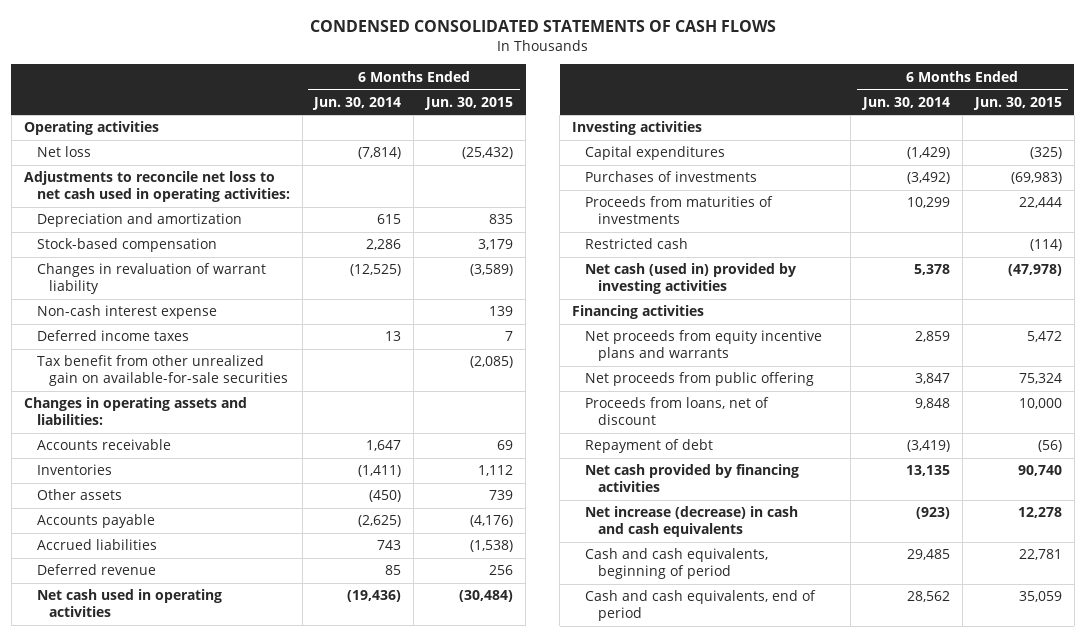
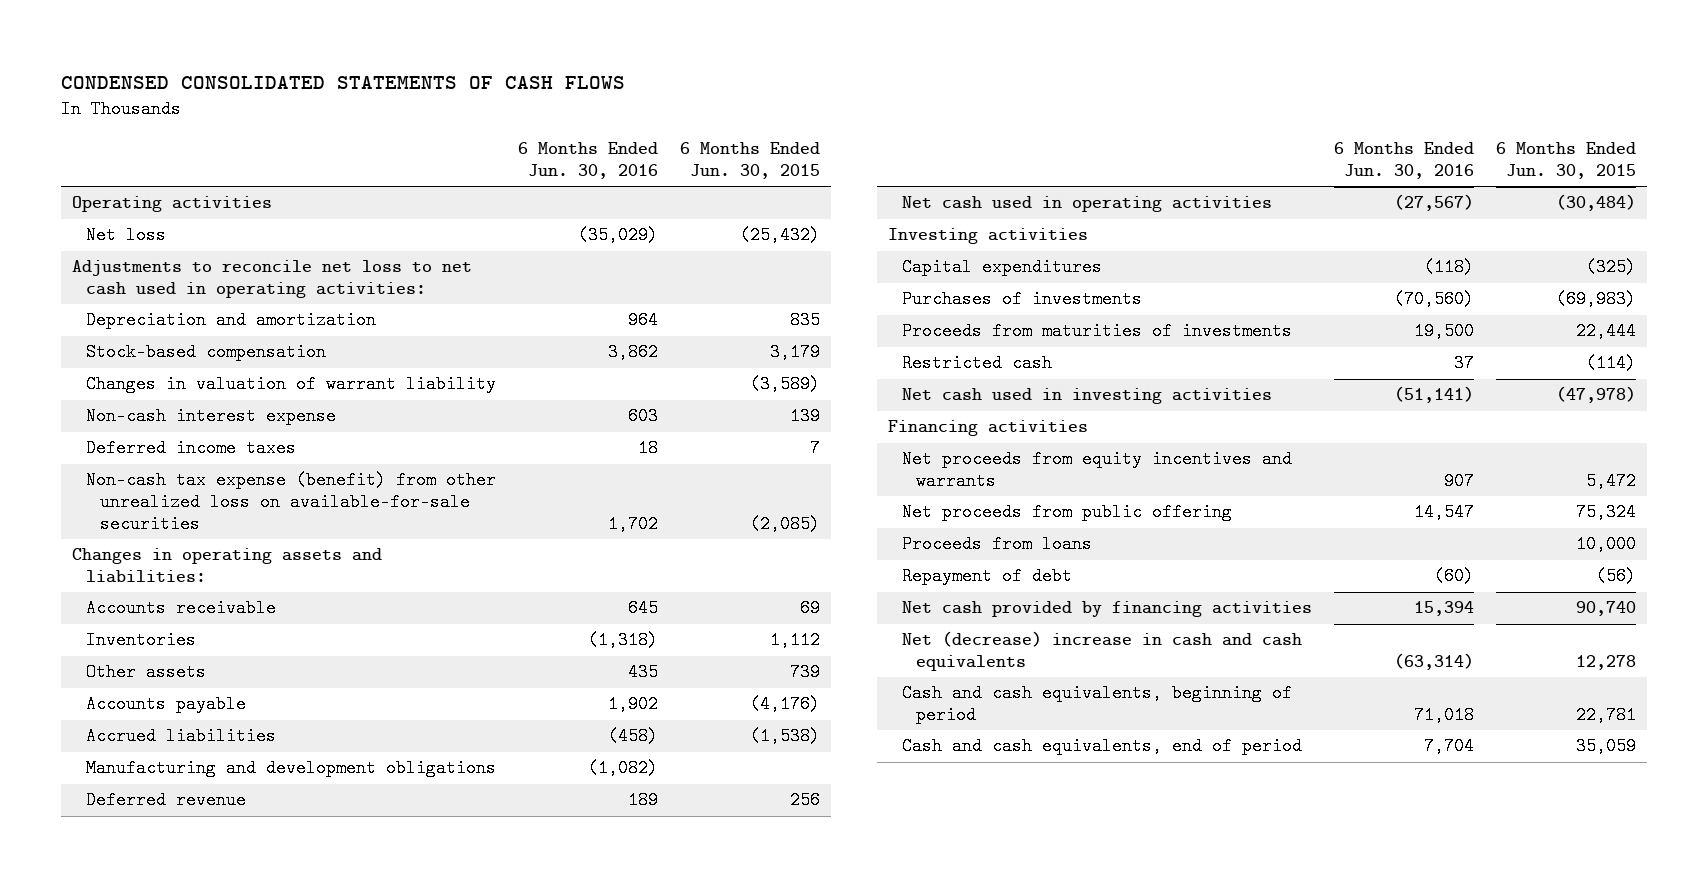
[312,96,402,110] Jun. 30, 2014 -> none
none -> [517,142,658,180] 6 Months Ended Jun. 30, 2016
[36,263,266,295] Changes in revaluation of warrant liability -> [85,375,496,394] Changes in valuation of warrant liability
[36,355,289,387] Tax benefit from other unrealized gain on available-for-sale securities -> [85,471,496,534] Non-cash tax expense (benefit) from other unrealized loss on available-for-sale securities
none -> [85,759,496,778] Manufacturing and development obligations
[585,263,797,295] Net cash (used in) provided by investing activities -> [902,388,1273,405] Net cash used in investing activities
[585,330,823,362] Net proceeds from equity incentive plans and warrants -> [902,450,1293,491] Net proceeds from equity incentives and warrants
[585,397,770,426] Proceeds from loans, net of discount -> [902,535,1093,554] Proceeds from loans
[585,506,799,538] Net increase (decrease) in cash and cash equivalents -> [902,631,1303,672] Net (decrease) increase in cash and cash equivalents

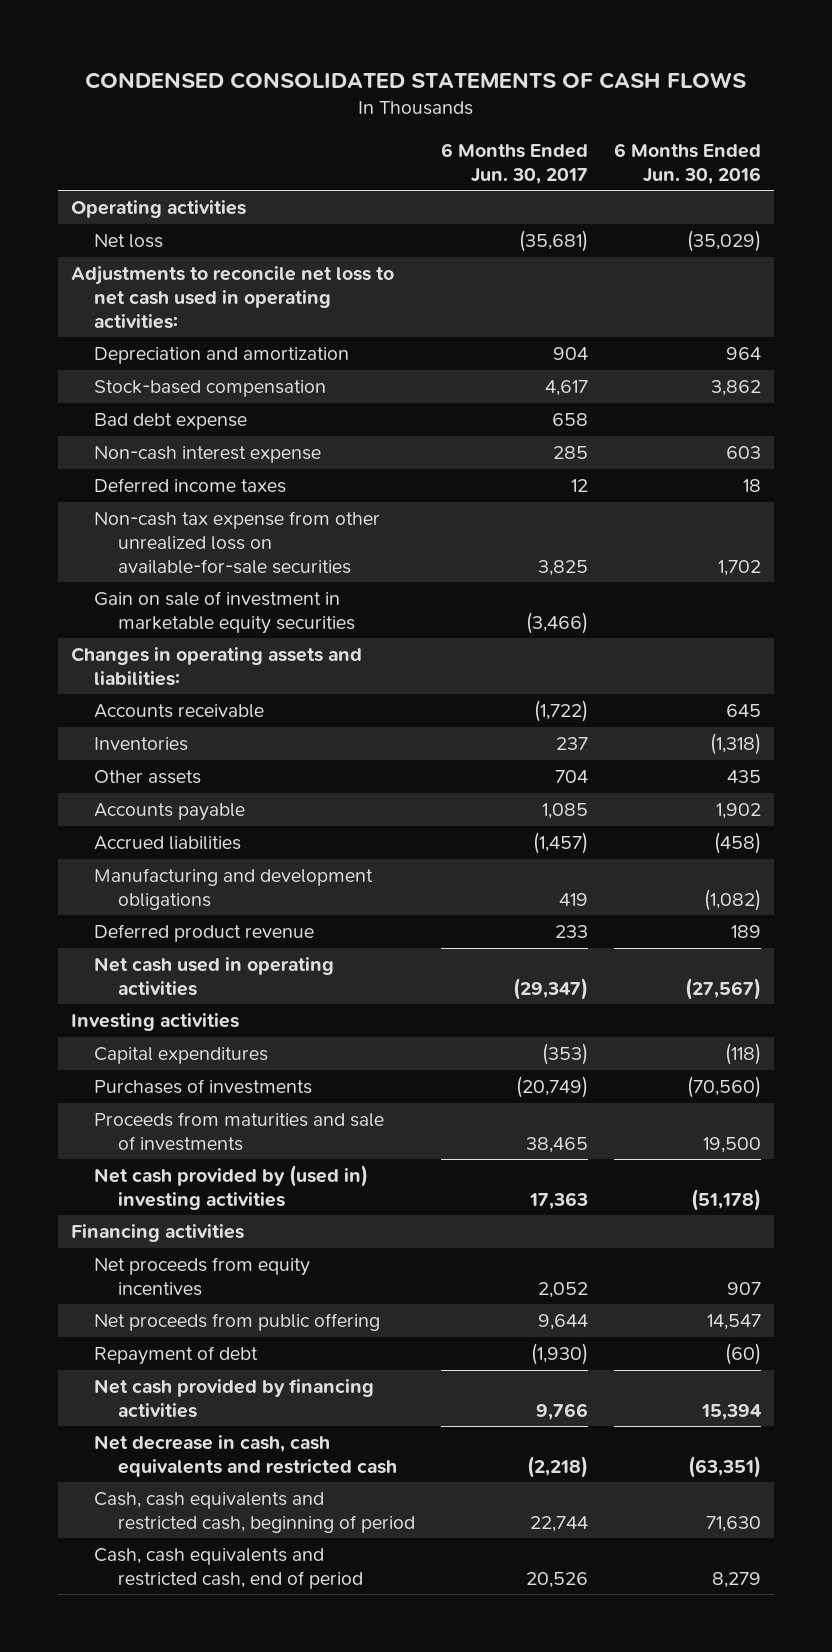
[679,142,820,180] 6 Months Ended Jun. 30, 2015 -> none
none -> [441,142,589,184] 6 Months Ended Jun. 30, 2017
[85,375,496,394] Changes in valuation of warrant liability -> none
none -> [94,412,248,430] Bad debt expense
[85,471,496,534] Non-cash tax expense (benefit) from other unrealized loss on available-for-sale securities -> [94,510,381,574] Non-cash tax expense from other unrealized loss on available-for-sale securities
none -> [94,590,356,634] Gain on sale of investment in marketable equity securities
[85,791,246,810] Deferred revenue -> [94,923,315,942] Deferred product revenue
[902,354,1053,373] Restricted cash -> none
[902,322,1293,341] Proceeds from maturities of investments -> [94,1111,385,1151] Proceeds from maturities and sale of investments
[902,388,1273,405] Net cash used in investing activities -> [94,1164,369,1210] Net cash provided by (used in) investing activities
[1394,386,1475,404] (51,141) -> [691,1188,762,1211] (51,178)
[902,450,1293,491] Net proceeds from equity incentives and warrants -> [94,1256,311,1296] Net proceeds from equity incentives
[902,535,1093,554] Proceeds from loans -> none
[902,631,1303,672] Net (decrease) increase in cash and cash equivalents -> [94,1434,398,1477] Net decrease in cash, cash equivalents and restricted cash
[1394,653,1475,671] (63,314) -> [688,1455,762,1478] (63,351)
[902,684,1293,725] Cash and cash equivalents, beginning of period -> [94,1491,416,1533] Cash, cash equivalents and restricted cash, beginning of period
[1414,706,1475,725] 71,018 -> [706,1515,762,1532] 71,630
[902,737,1303,756] Cash and cash equivalents, end of period -> [94,1547,364,1589] Cash, cash equivalents and restricted cash, end of period
[1424,737,1475,756] 7,704 -> [712,1571,762,1588] 8,279

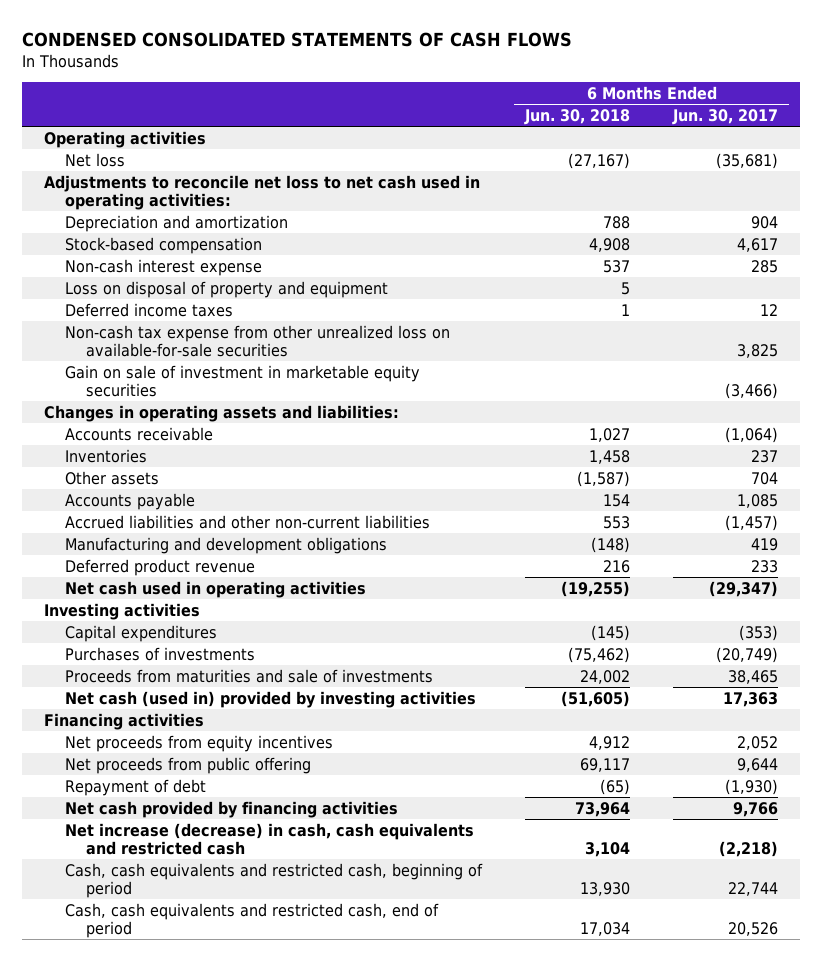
[614,142,762,184] 6 Months Ended Jun. 30, 2016 -> none
none -> [524,108,631,125] Jun. 30, 2018
[94,412,248,430] Bad debt expense -> none
none -> [64,280,388,298] Loss on disposal of property and equipment
[534,699,589,722] (1,722) -> [725,426,779,443] (1,064)
[94,835,242,850] Accrued liabilities -> [64,514,430,529] Accrued liabilities and other non-current liabilities
[94,1164,369,1210] Net cash provided by (used in) investing activities -> [64,690,476,708] Net cash (used in) provided by investing activities
[94,1434,398,1477] Net decrease in cash, cash equivalents and restricted cash -> [64,822,474,855] Net increase (decrease) in cash, cash equivalents and restricted cash

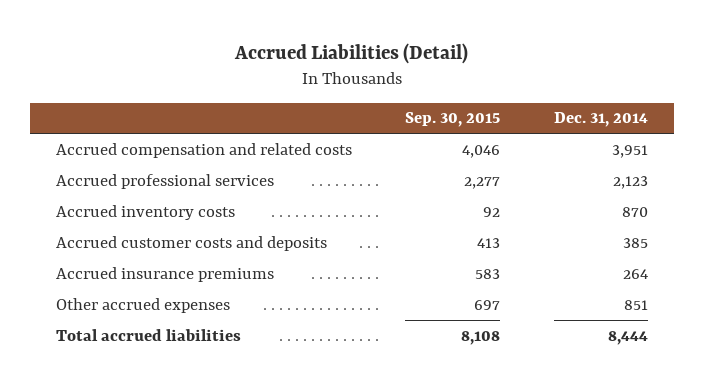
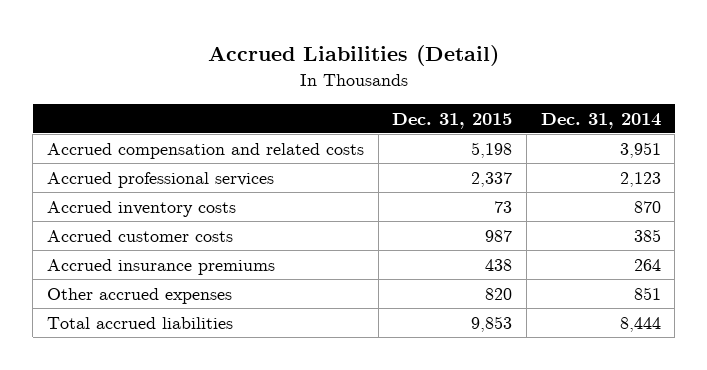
[405,112,501,128] Sep. 30, 2015 -> none
none -> [392,112,513,129] Dec. 31, 2015
[56,235,328,251] Accrued customer costs and deposits -> [46,229,233,242] Accrued customer costs

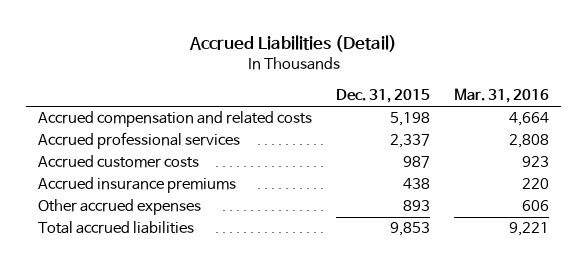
[540,112,661,129] Dec. 31, 2014 -> none
none -> [454,88,550,104] Mar. 31, 2016
[46,200,236,217] Accrued inventory costs -> none
[485,287,513,300] 820 -> [403,200,431,212] 893

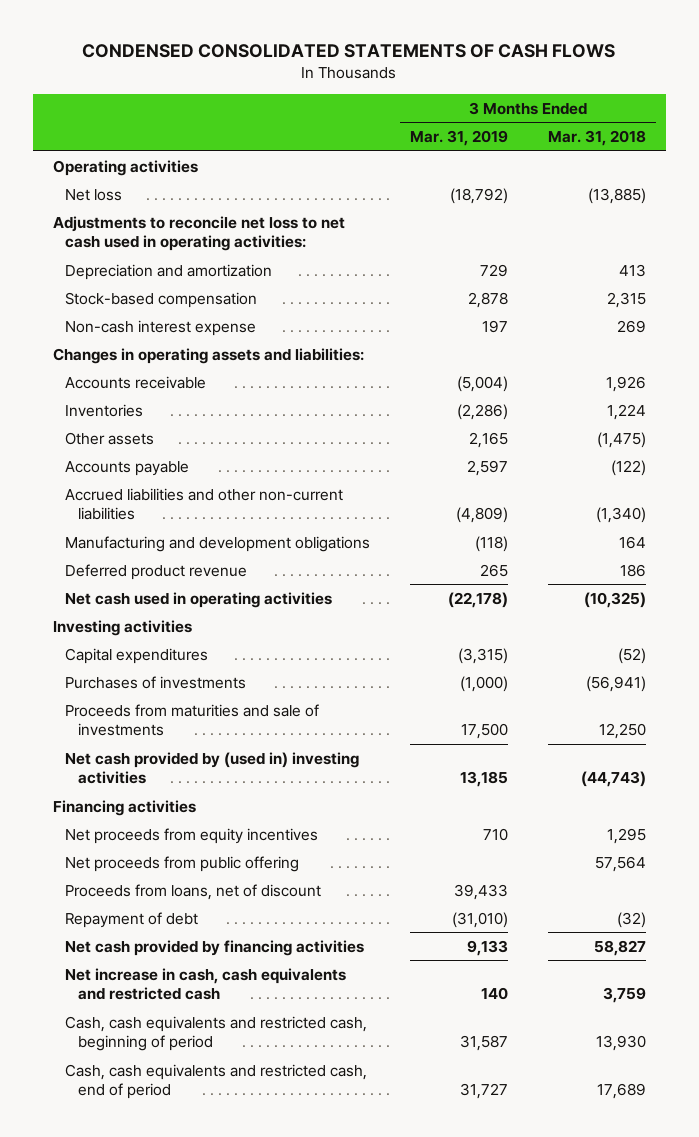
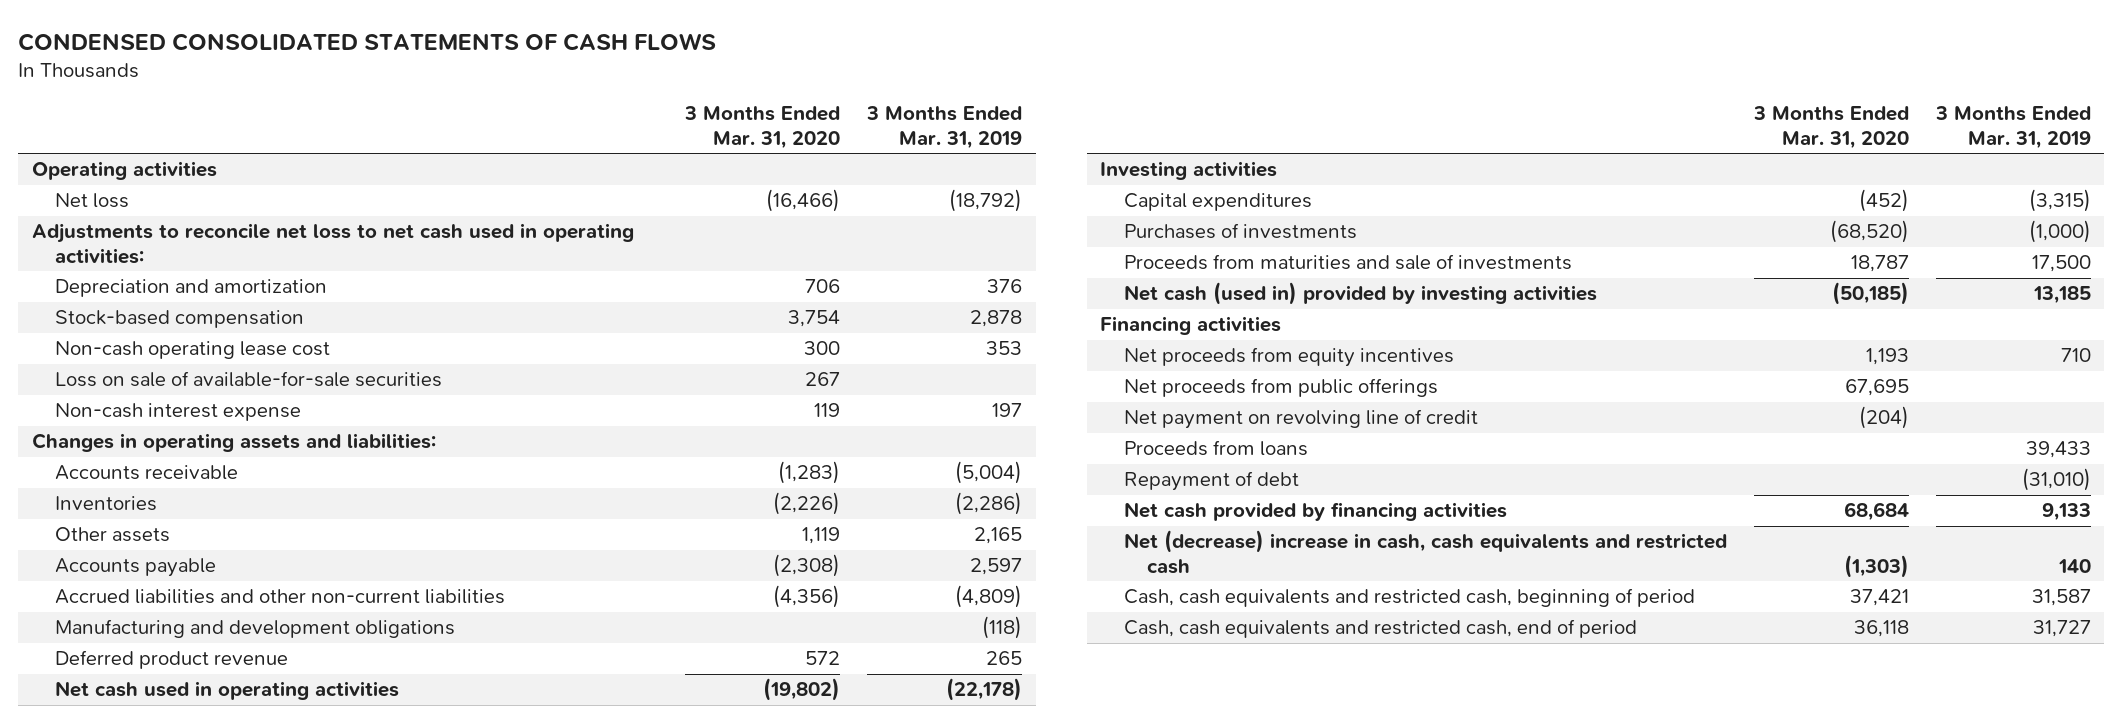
[547,130,646,147] Mar. 31, 2018 -> none
none -> [684,105,841,149] 3 Months Ended Mar. 31, 2020
[480,263,509,277] 729 -> [987,279,1023,294] 376
none -> [55,341,331,360] Non-cash operating lease cost
none -> [55,371,443,388] Loss on sale of available-for-sale securities
[65,751,360,785] Net cash provided by (used in) investing activities -> [1123,282,1597,306] Net cash (used in) provided by investing activities
[65,855,300,872] Net proceeds from public offering -> [1123,378,1438,398] Net proceeds from public offerings
none -> [1123,409,1478,430] Net payment on revolving line of credit
[65,883,322,900] Proceeds from loans, net of discount -> [1123,440,1308,457] Proceeds from loans
[65,967,347,1001] Net increase in cash, cash equivalents and restricted cash -> [1123,530,1727,574] Net (decrease) increase in cash, cash equivalents and restricted cash

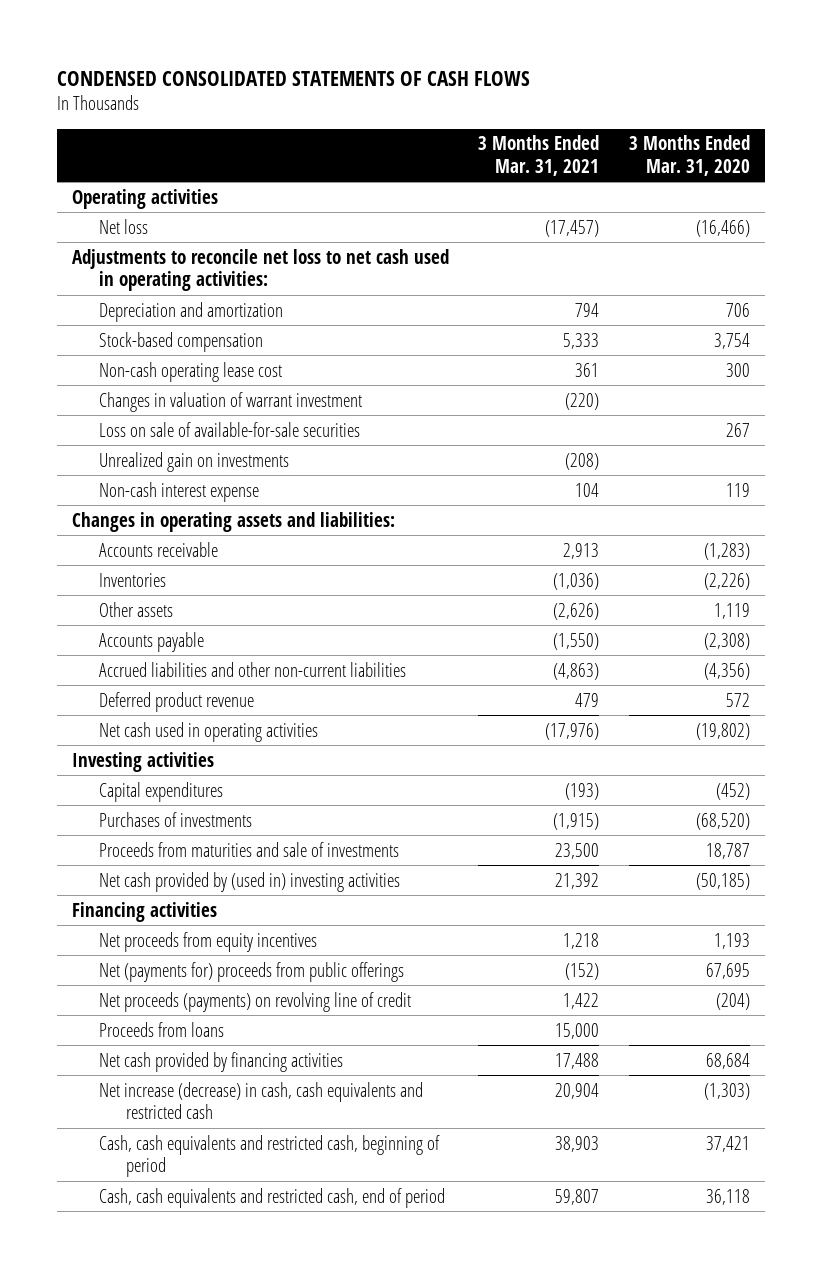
[866,105,1023,149] 3 Months Ended Mar. 31, 2019 -> none
none -> [478,135,600,176] 3 Months Ended Mar. 31, 2021
none -> [98,391,362,412] Changes in valuation of warrant investment
none -> [98,451,289,472] Unrealized gain on investments
[55,619,456,639] Manufacturing and development obligations -> none
[1123,282,1597,306] Net cash (used in) provided by investing activities -> [98,871,400,892] Net cash provided by (used in) investing activities
[1123,378,1438,398] Net proceeds from public offerings -> [98,961,404,982] Net (payments for) proceeds from public offerings
[1123,409,1478,430] Net payment on revolving line of credit -> [98,991,411,1012] Net proceeds (payments) on revolving line of credit
[1123,471,1299,492] Repayment of debt -> none
[1123,530,1727,574] Net (decrease) increase in cash, cash equivalents and restricted cash -> [98,1081,423,1119] Net increase (decrease) in cash, cash equivalents and restricted cash

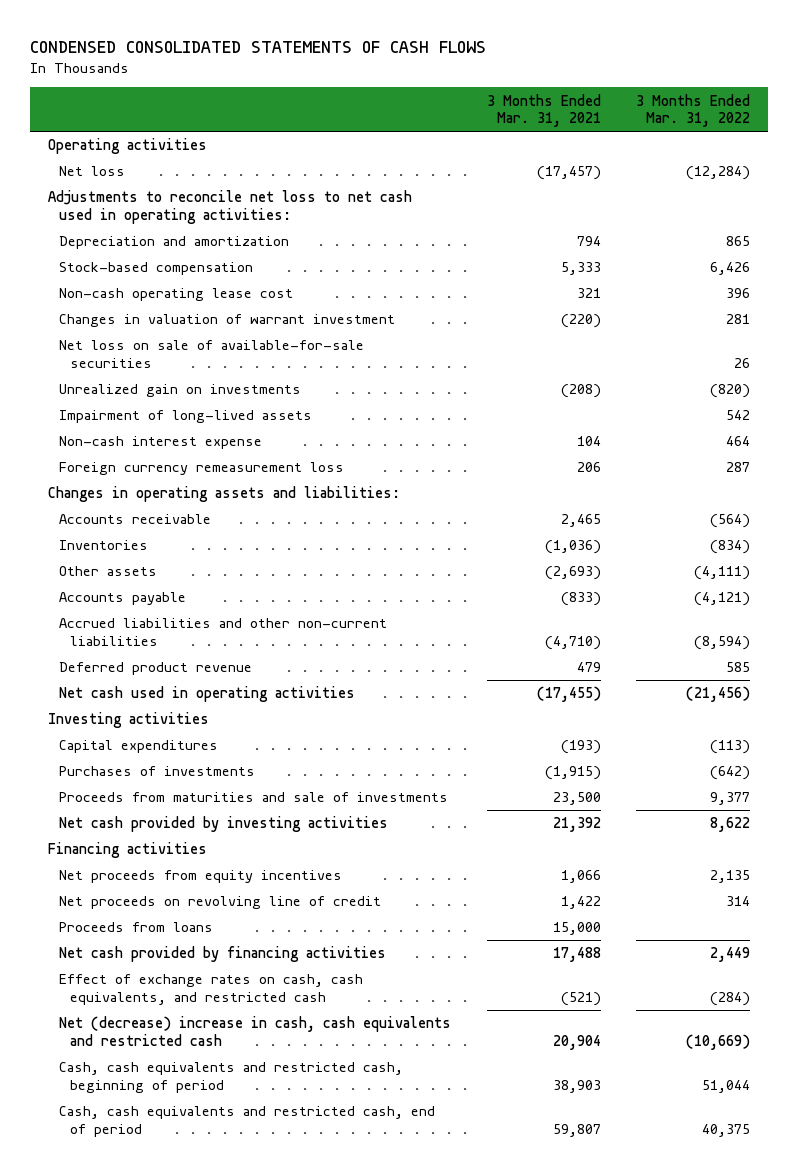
[628,135,750,176] 3 Months Ended Mar. 31, 2020 -> none
none -> [636,93,751,128] 3 Months Ended Mar. 31, 2022
[575,362,600,377] 361 -> [576,288,601,299] 321
[98,421,360,437] Loss on sale of available-for-sale securities -> [59,340,365,368] Net loss on sale of available-for-sale securities
none -> [59,410,313,424] Impairment of long-lived assets
none -> [59,462,345,476] Foreign currency remeasurement loss
[563,542,600,559] 2,913 -> [560,514,601,528] 2,465
[553,602,600,620] (2,626) -> [544,566,601,581] (2,693)
[553,632,600,650] (1,550) -> [560,592,601,607] (833)
[553,662,600,680] (4,863) -> [544,635,601,650] (4,710)
[545,722,600,740] (17,976) -> [536,686,601,703] (17,455)
[98,871,400,892] Net cash provided by (used in) investing activities -> [59,816,389,833] Net cash provided by investing activities
[98,961,404,982] Net (payments for) proceeds from public offerings -> none
[563,932,600,949] 1,218 -> [560,870,601,884] 1,066
[98,991,411,1012] Net proceeds (payments) on revolving line of credit -> [59,896,382,910] Net proceeds on revolving line of credit
none -> [59,974,364,1005] Effect of exchange rates on cash, cash equivalents, and restricted cash
[98,1081,423,1119] Net increase (decrease) in cash, cash equivalents and restricted cash -> [59,1016,452,1046] Net (decrease) increase in cash, cash equivalents and restricted cash

